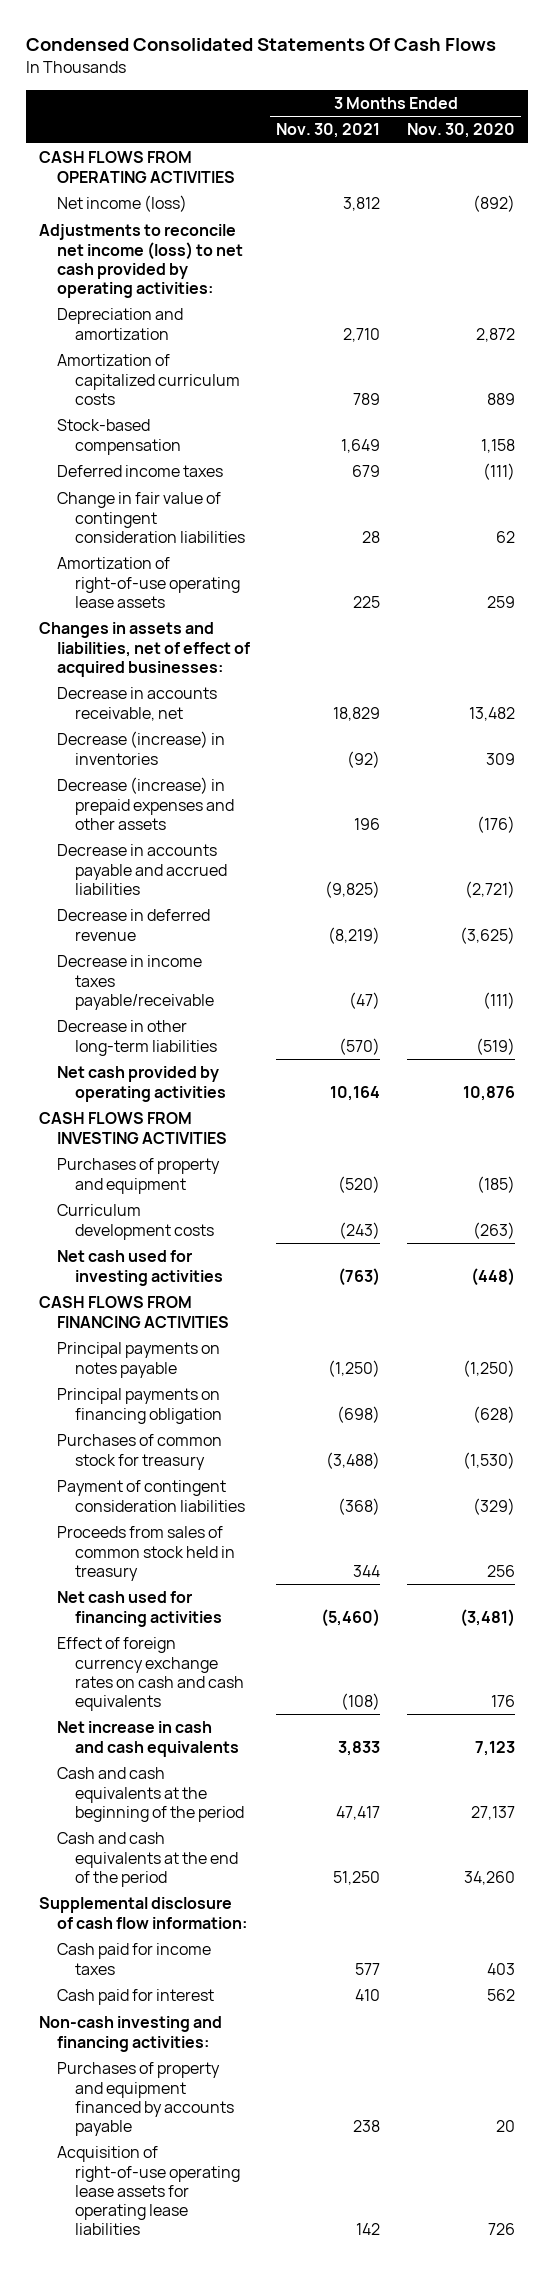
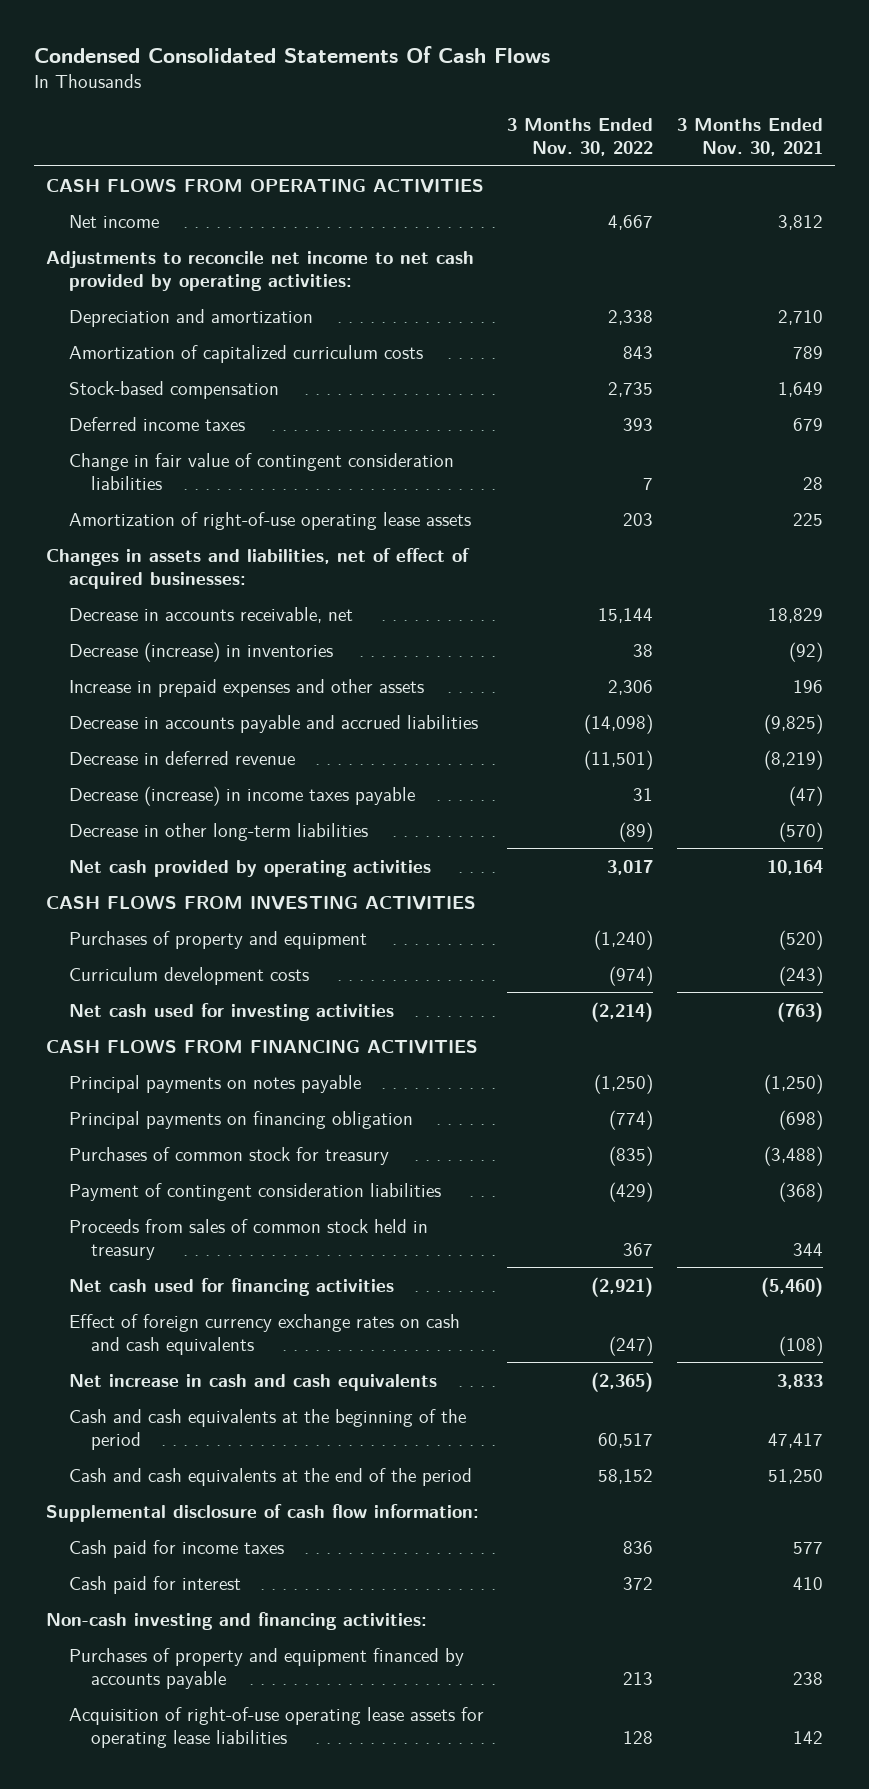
[406,123,515,139] Nov. 30, 2020 -> none
none -> [507,118,654,157] 3 Months Ended Nov. 30, 2022
[57,195,188,213] Net income (loss) -> [68,214,159,228] Net income
[39,224,244,299] Adjustments to reconcile net income (loss) to net cash provided by operating activities: -> [45,250,474,291] Adjustments to reconcile net income to net cash provided by operating activities:
[57,777,234,830] Decrease (increase) in prepaid expenses and other assets -> [68,678,424,697] Increase in prepaid expenses and other assets
[57,955,214,1010] Decrease in income taxes payable/receivable -> [68,785,415,806] Decrease (increase) in income taxes payable

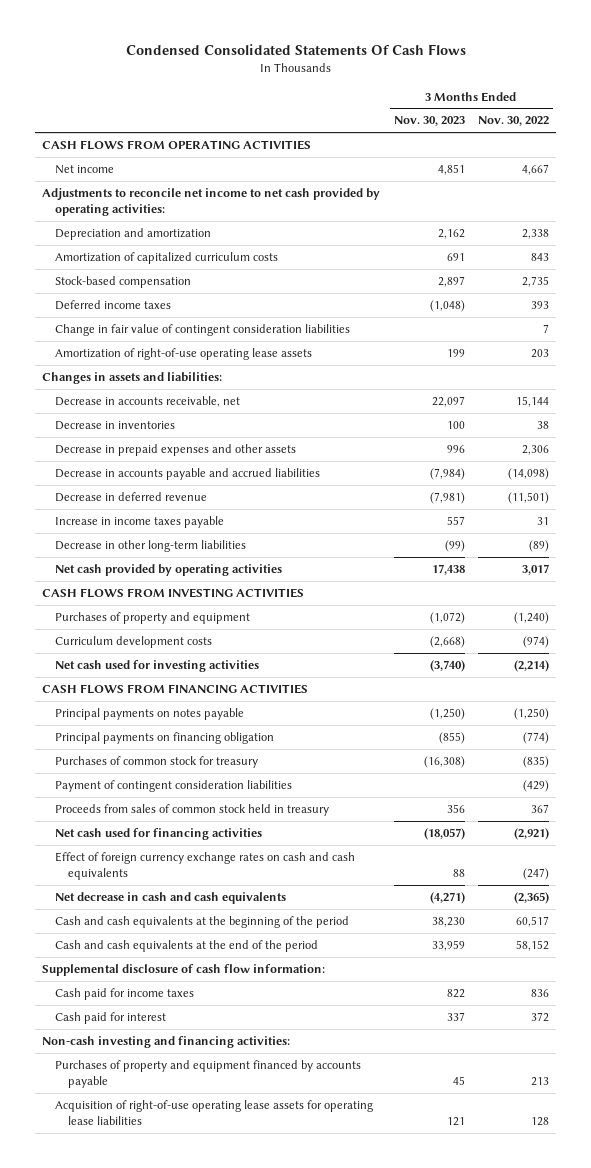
[676,118,823,157] 3 Months Ended Nov. 30, 2021 -> none
none -> [393,116,465,127] Nov. 30, 2023
[45,547,470,589] Changes in assets and liabilities, net of effect of acquired businesses: -> [41,371,222,384] Changes in assets and liabilities:
[68,641,333,662] Decrease (increase) in inventories -> [54,420,175,430] Decrease in inventories
[68,678,424,697] Increase in prepaid expenses and other assets -> [54,443,296,456] Decrease in prepaid expenses and other assets
[68,785,415,806] Decrease (increase) in income taxes payable -> [54,515,224,528] Increase in income taxes payable
[68,1373,437,1391] Net increase in cash and cash equivalents -> [54,891,286,904] Net decrease in cash and cash equivalents

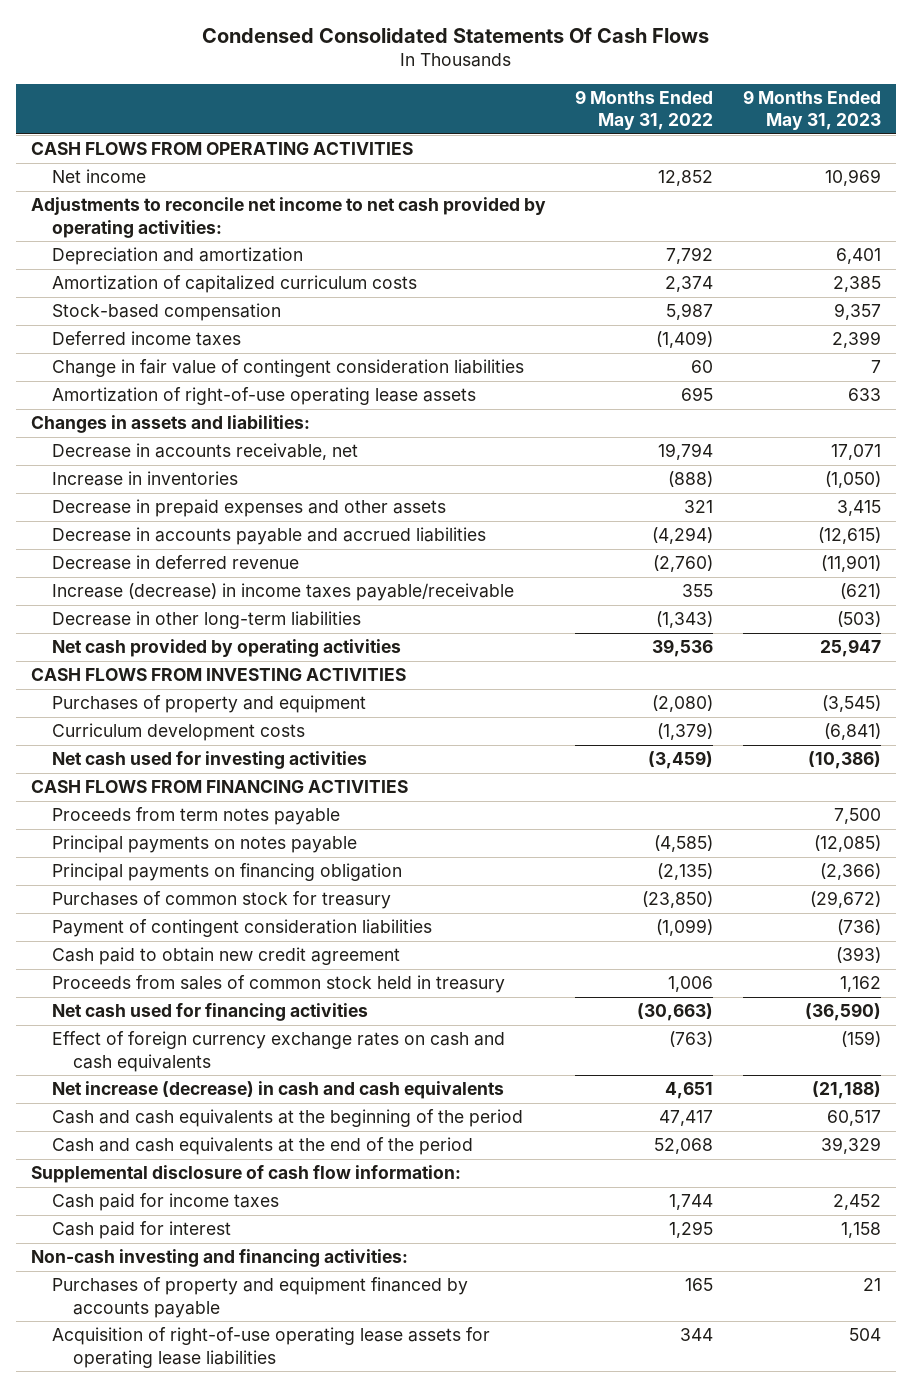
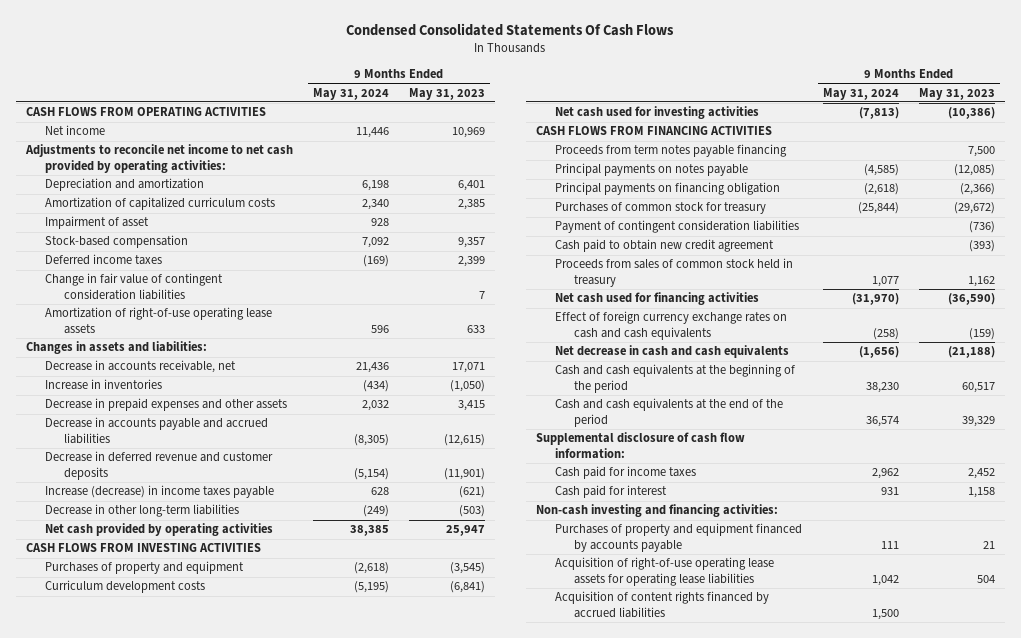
[575,90,714,131] 9 Months Ended May 31, 2022 -> none
none -> [312,87,389,100] May 31, 2024
none -> [45,216,150,230] Impairment of asset
[51,555,299,571] Decrease in deferred revenue -> [45,451,274,480] Decrease in deferred revenue and customer deposits
[51,583,514,602] Increase (decrease) in income taxes payable/receivable -> [45,485,275,499] Increase (decrease) in income taxes payable
[51,807,340,826] Proceeds from term notes payable -> [554,144,787,158] Proceeds from term notes payable financing
[51,1081,504,1100] Net increase (decrease) in cash and cash equivalents -> [554,345,789,359] Net decrease in cash and cash equivalents
none -> [554,591,769,618] Acquisition of content rights financed by accrued liabilities

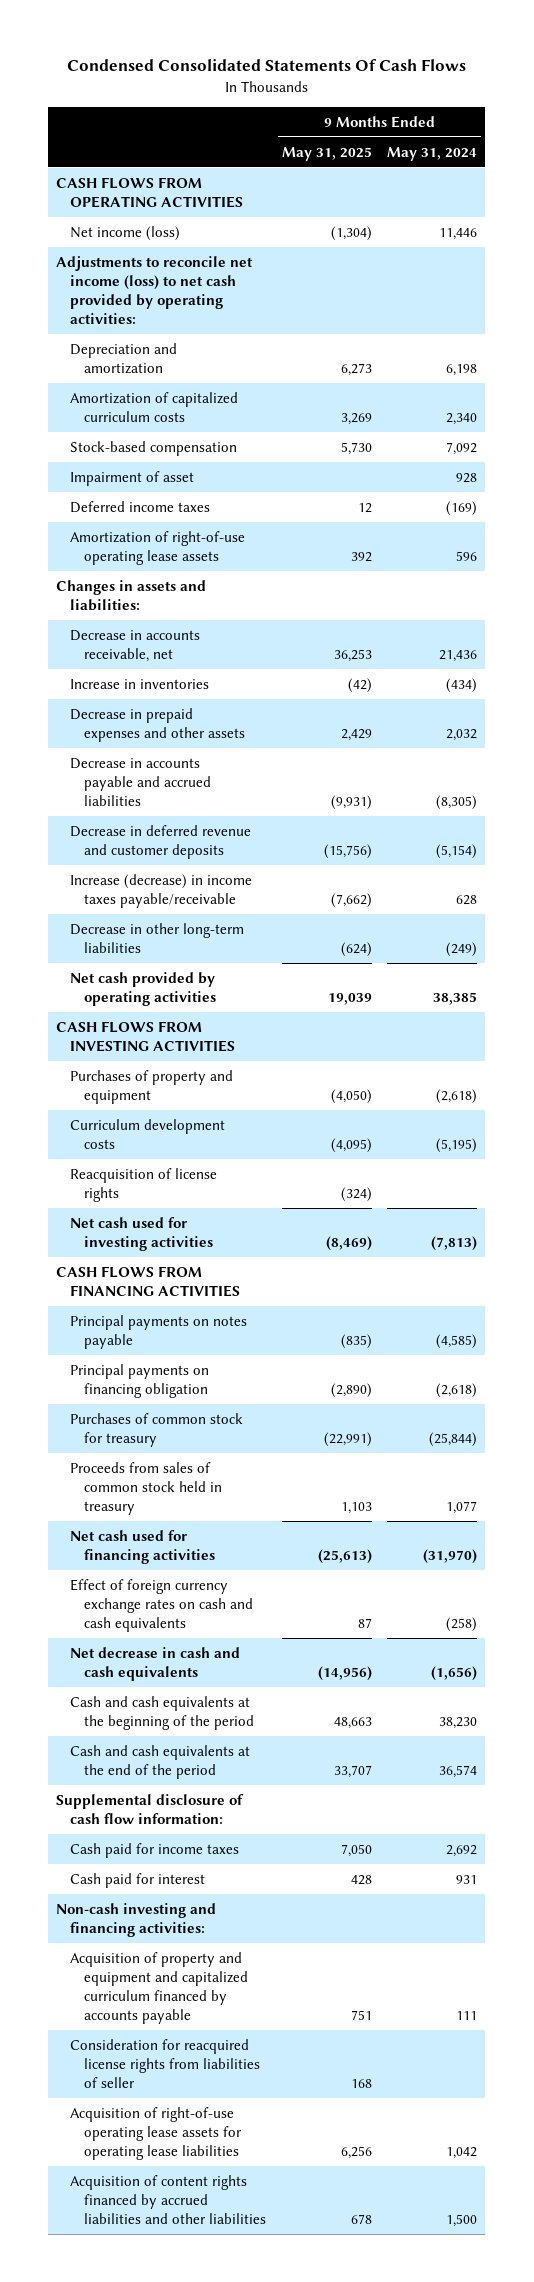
[408,87,485,100] May 31, 2023 -> none
none -> [281,146,372,161] May 31, 2025
[45,125,106,136] Net income -> [70,225,181,241] Net income (loss)
[24,144,293,173] Adjustments to reconcile net income to net cash provided by operating activities: -> [56,255,254,324] Adjustments to reconcile net income (loss) to net cash provided by operating activities:
[45,216,150,230] Impairment of asset -> [70,470,195,486] Impairment of asset
[45,273,224,300] Change in fair value of contingent consideration liabilities -> none
[45,485,275,499] Increase (decrease) in income taxes payable -> [70,873,253,908] Increase (decrease) in income taxes payable/receivable
none -> [70,1167,218,1202] Reacquisition of license rights
[554,144,787,158] Proceeds from term notes payable financing -> none
[554,220,799,234] Payment of contingent consideration liabilities -> none
[554,239,774,253] Cash paid to obtain new credit agreement -> none
[871,468,899,480] 2,962 -> [446,1844,478,1857] 2,692
[554,523,802,552] Purchases of property and equipment financed by accounts payable -> [70,1951,249,2024] Acquisition of property and equipment and capitalized curriculum financed by accounts payable
none -> [70,2038,261,2088] Consideration for reacquired license rights from liabilities of seller
[554,591,769,618] Acquisition of content rights financed by accrued liabilities -> [70,2174,267,2224] Acquisition of content rights financed by accrued liabilities and other liabilities

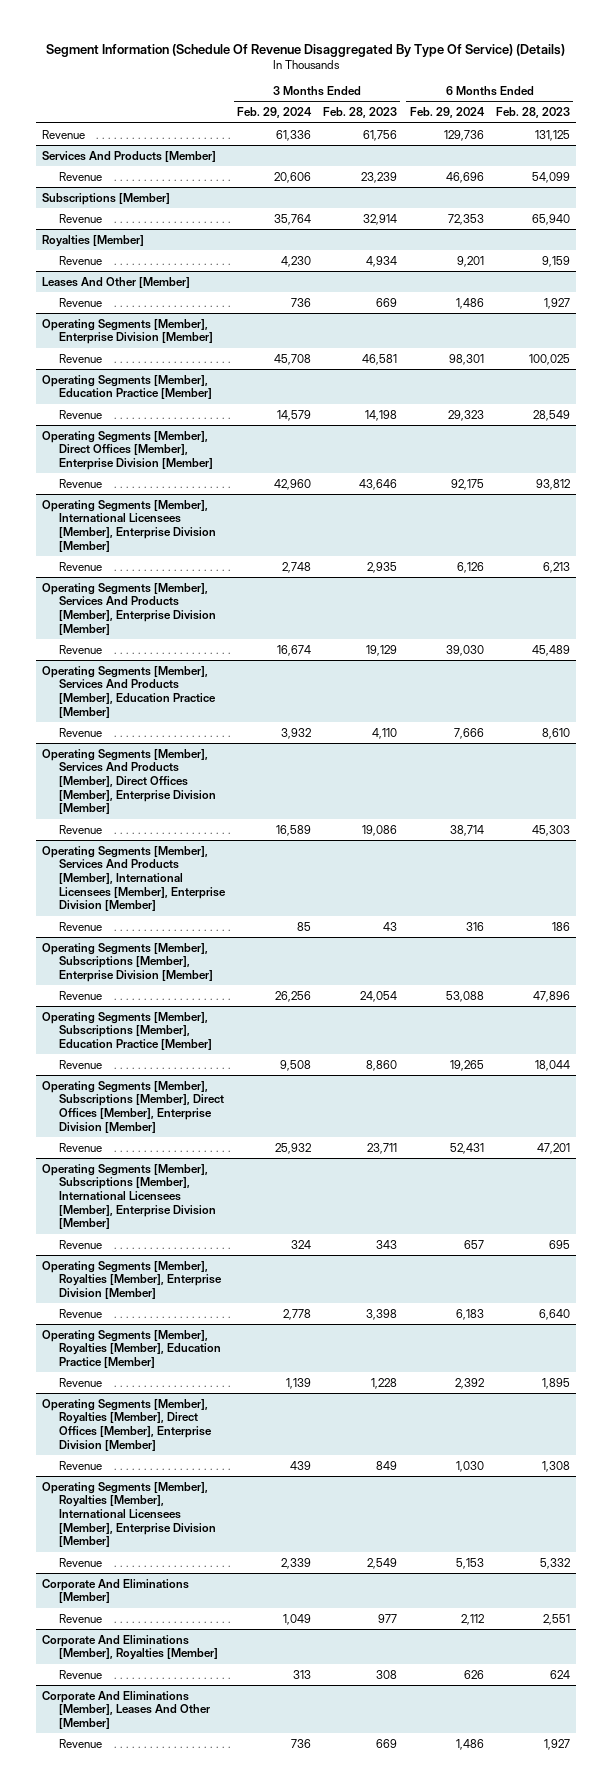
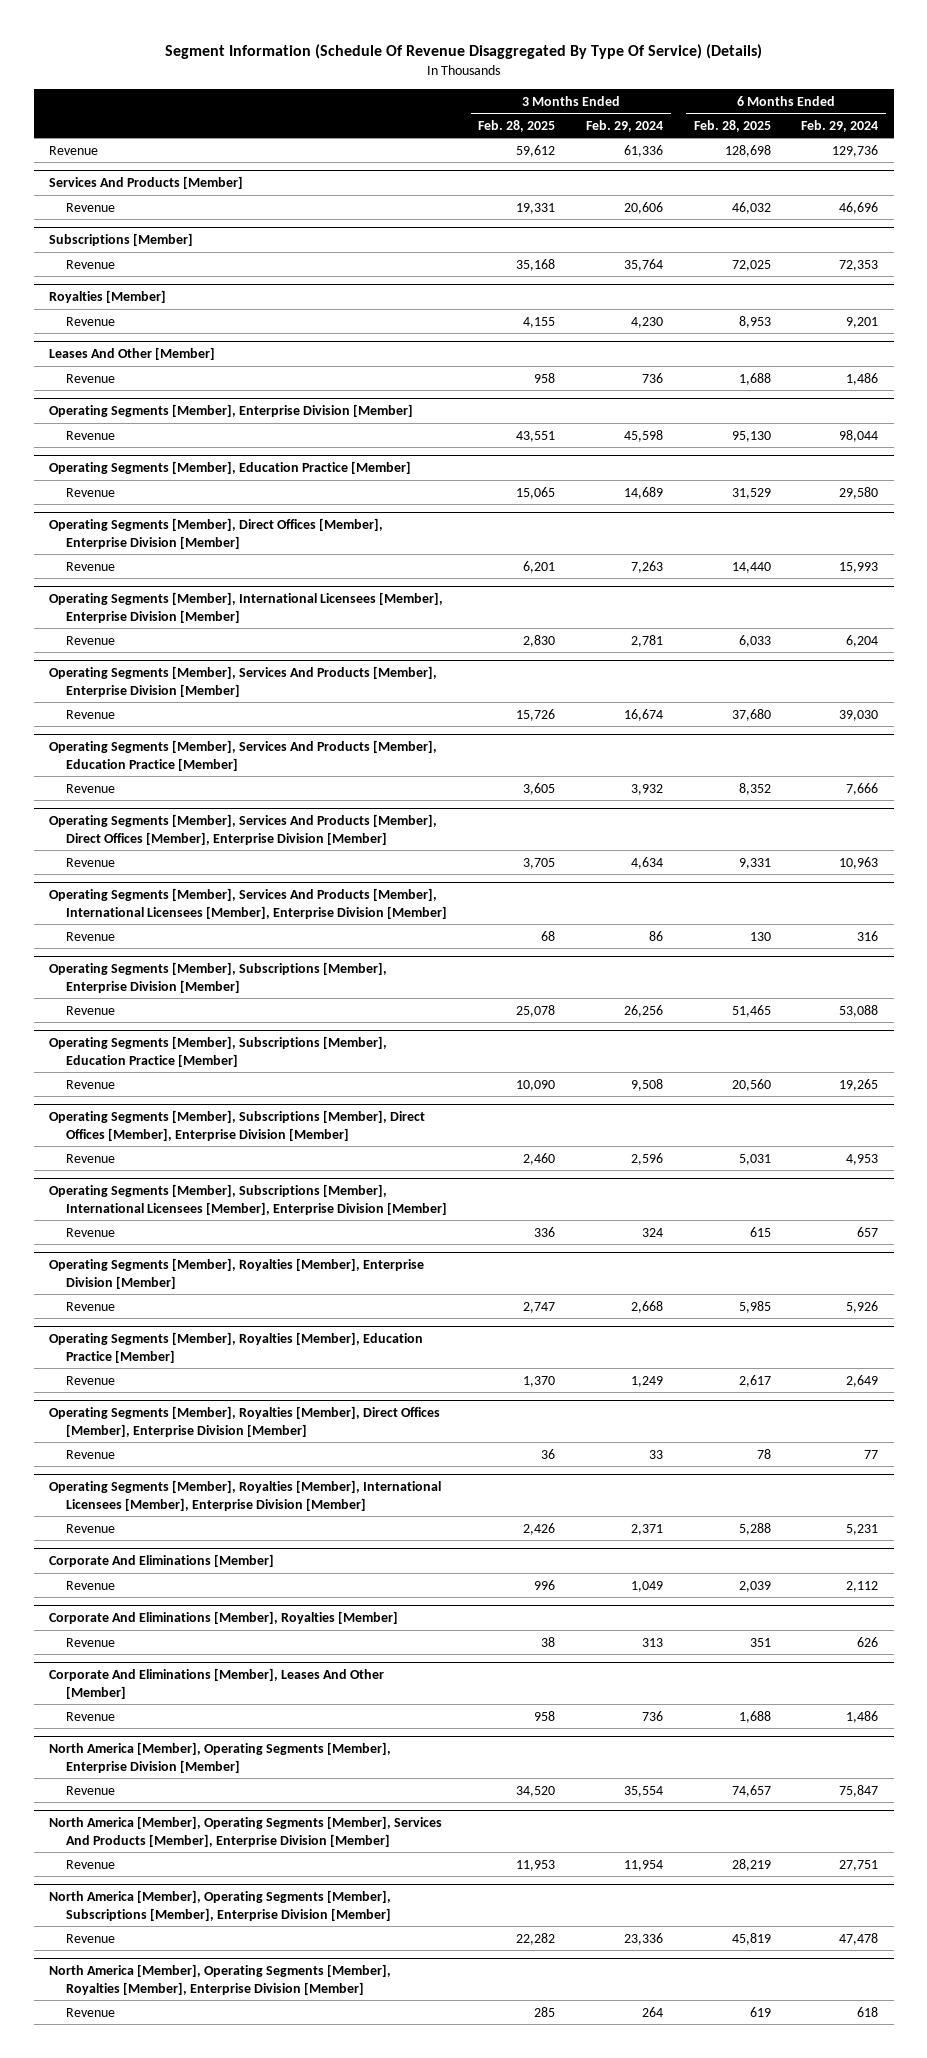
[323,107,398,119] Feb. 28, 2023 -> none
[495,107,570,119] Feb. 28, 2023 -> none
none -> [478,119,556,132] Feb. 28, 2025
none -> [693,119,771,132] Feb. 28, 2025
[273,353,311,365] 45,708 -> [623,429,663,442] 45,598
[448,353,484,365] 98,301 -> [839,429,879,442] 98,044
[276,409,311,421] 14,579 -> [623,486,663,499] 14,689
[447,409,484,421] 29,323 -> [839,486,879,499] 29,580
[273,478,311,490] 42,960 -> [630,560,663,573] 7,263
[450,478,484,490] 92,175 -> [839,561,879,573] 15,993
[281,561,311,573] 2,748 -> [630,634,663,647] 2,781
[456,561,484,573] 6,126 -> [846,634,879,647] 6,204
[275,824,311,836] 16,589 -> [630,856,663,869] 4,634
[449,824,484,836] 38,714 -> [839,856,879,869] 10,963
[296,921,311,931] 85 -> [648,930,663,941] 86
[274,1142,311,1154] 25,932 -> [630,1152,663,1165] 2,596
[449,1142,484,1154] 52,431 -> [846,1153,879,1165] 4,953
[282,1308,311,1320] 2,778 -> [630,1300,663,1313] 2,668
[455,1308,484,1320] 6,183 -> [846,1300,879,1313] 5,926
[285,1377,311,1389] 1,139 -> [630,1375,663,1387] 1,249
[454,1377,484,1389] 2,392 -> [846,1374,879,1387] 2,649
[289,1460,311,1470] 439 -> [648,1449,663,1459] 33
[455,1460,484,1472] 1,030 -> [864,1449,879,1459] 77
[280,1557,311,1569] 2,339 -> [630,1523,663,1535] 2,371
[455,1557,484,1569] 5,153 -> [846,1523,879,1535] 5,231
none -> [49,1742,392,1773] North America [Member], Operating Segments [Member], Enterprise Division [Member]
none -> [66,1785,116,1795] Revenue
none -> [49,1816,443,1847] North America [Member], Operating Segments [Member], Services And Products [Member], Enterprise Division [Member]
none -> [66,1859,116,1869] Revenue
none -> [49,1890,392,1921] North America [Member], Operating Segments [Member], Subscriptions [Member], Enterprise Division [Member]
none -> [66,1933,116,1943] Revenue
none -> [49,1964,392,1995] North America [Member], Operating Segments [Member], Royalties [Member], Enterprise Division [Member]
none -> [66,2007,116,2017] Revenue

